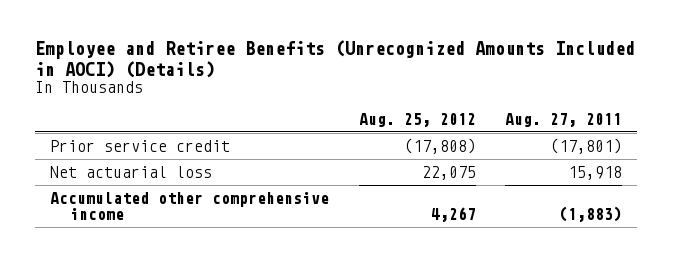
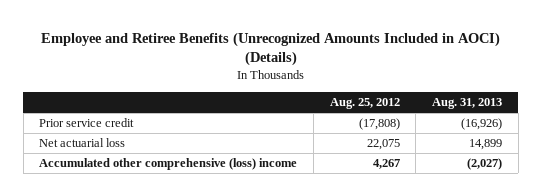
[505,112,623,127] Aug. 27, 2011 -> none
none -> [431,98,502,110] Aug. 31, 2013
[50,191,330,220] Accumulated other comprehensive income -> [39,158,298,171] Accumulated other comprehensive (loss) income

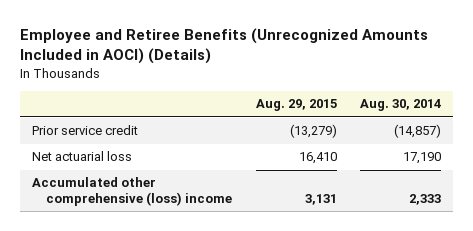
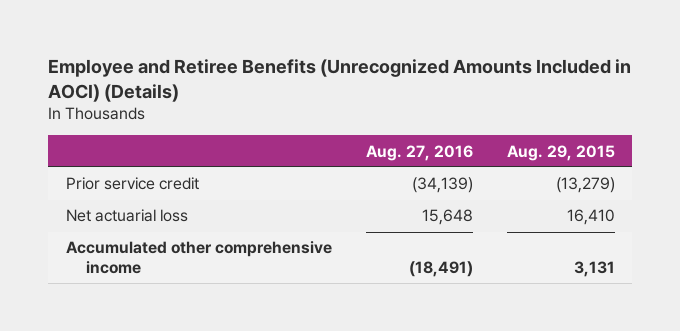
[360,99,442,112] Aug. 30, 2014 -> none
none -> [365,144,473,161] Aug. 27, 2016
[31,177,233,206] Accumulated other comprehensive (loss) income -> [65,241,332,275] Accumulated other comprehensive income

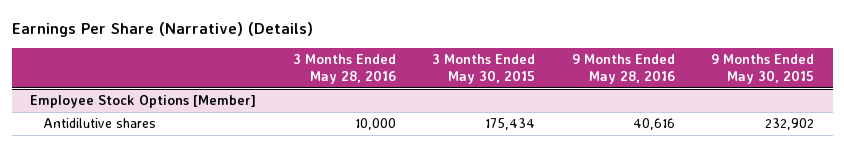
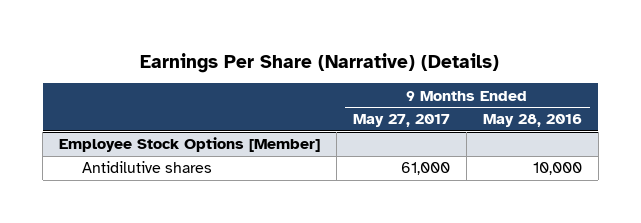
[292,53,396,85] 3 Months Ended May 28, 2016 -> none
[432,53,536,85] 3 Months Ended May 30, 2015 -> none
[711,53,815,85] 9 Months Ended May 30, 2015 -> none
none -> [352,114,450,128] May 27, 2017
[632,118,675,131] 40,616 -> [532,162,582,176] 10,000

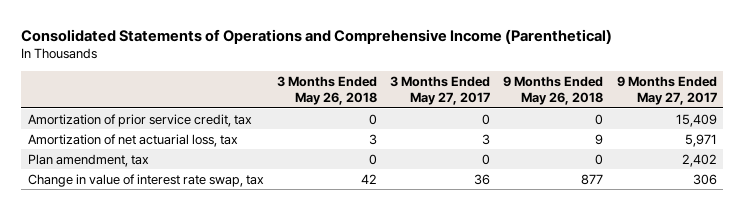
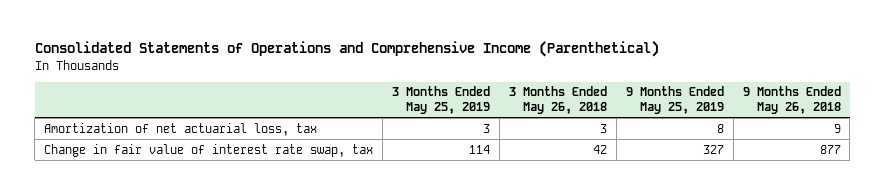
[390,75,491,106] 3 Months Ended May 27, 2017 -> none
[616,75,717,106] 9 Months Ended May 27, 2017 -> none
none -> [392,86,491,115] 3 Months Ended May 25, 2019
none -> [625,86,724,115] 9 Months Ended May 25, 2019
[27,113,252,127] Amortization of prior service credit, tax -> none
[27,153,149,167] Plan amendment, tax -> none
[27,173,264,187] Change in value of interest rate swap, tax -> [44,143,374,157] Change in fair value of interest rate swap, tax

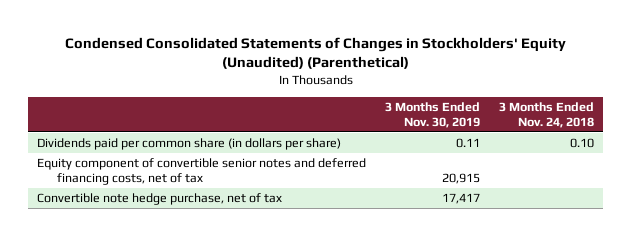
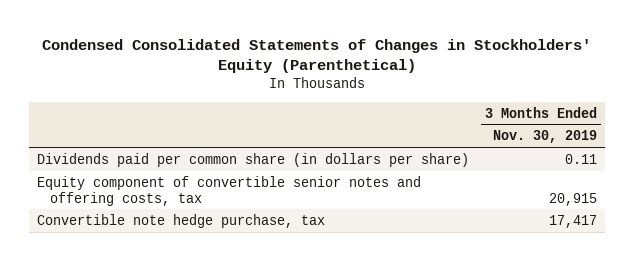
[64,36,566,70] Condensed Consolidated Statements of Changes in Stockholders' Equity (Unaudited) (Parenthetical) -> [41,38,591,74] Condensed Consolidated Statements of Changes in Stockholders' Equity (Parenthetical)
[499,101,595,128] 3 Months Ended Nov. 24, 2018 -> none
[37,157,367,186] Equity component of convertible senior notes and deferred financing costs, net of tax -> [36,175,421,206] Equity component of convertible senior notes and offering costs, tax
[37,192,283,205] Convertible note hedge purchase, net of tax -> [36,213,325,228] Convertible note hedge purchase, tax

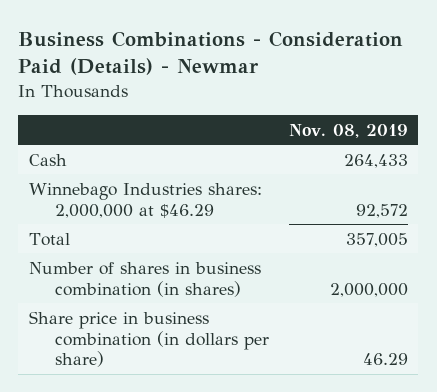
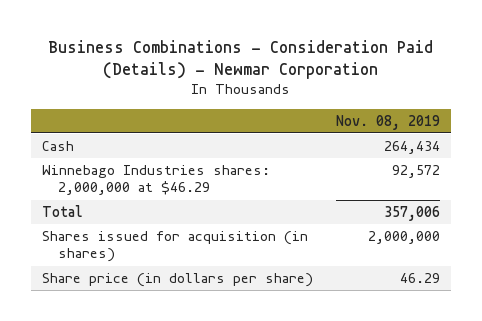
[18,30,404,76] Business Combinations - Consideration Paid (Details) - Newmar -> [47,39,433,80] Business Combinations - Consideration Paid (Details) - Newmar Corporation
[343,153,408,168] 264,433 -> [383,140,440,154] 264,434
[345,232,408,247] 357,005 -> [383,205,440,221] 357,006
[28,261,261,297] Number of shares in business combination (in shares) -> [42,230,309,263] Shares issued for acquisition (in shares)
[28,310,269,368] Share price in business combination (in dollars per share) -> [42,272,314,287] Share price (in dollars per share)

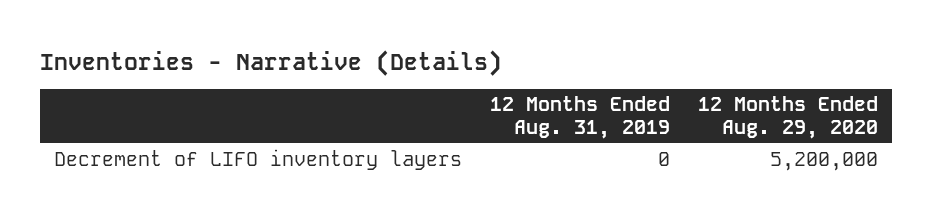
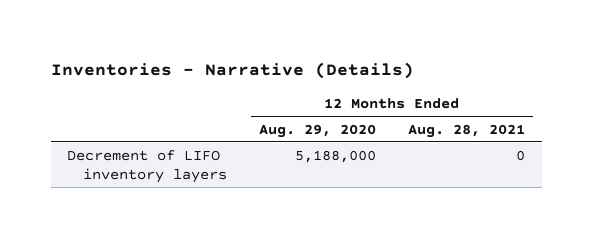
[490,96,671,139] 12 Months Ended Aug. 31, 2019 -> none
none -> [408,123,526,138] Aug. 28, 2021
[770,152,879,172] 5,200,000 -> [294,150,376,164] 5,188,000

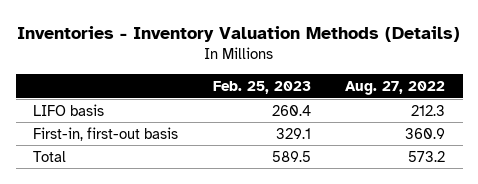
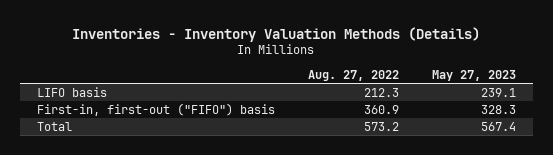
[212,81,311,95] Feb. 25, 2023 -> none
none -> [432,69,517,81] May 27, 2023
[33,126,179,141] First-in, first-out basis -> [36,102,275,116] First-in, first-out ("FIFO") basis

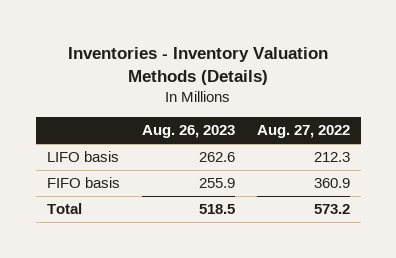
[432,69,517,81] May 27, 2023 -> none
none -> [141,125,235,139] Aug. 26, 2023
[36,102,275,116] First-in, first-out ("FIFO") basis -> [46,177,120,189] FIFO basis

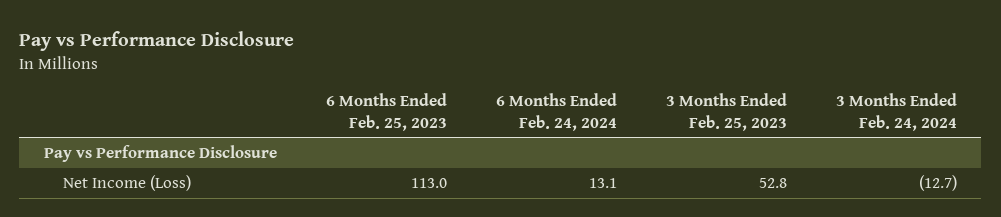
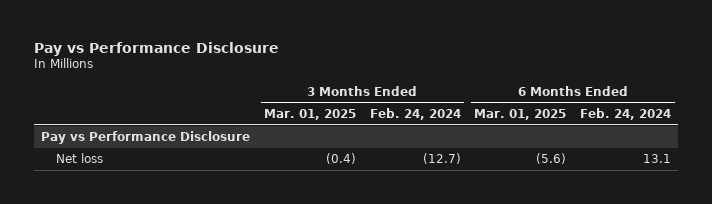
[325,93,447,131] 6 Months Ended Feb. 25, 2023 -> none
[665,93,787,131] 3 Months Ended Feb. 25, 2023 -> none
none -> [264,108,357,120] Mar. 01, 2025
none -> [474,108,567,120] Mar. 01, 2025
[62,175,191,192] Net Income (Loss) -> [56,153,104,164] Net loss

